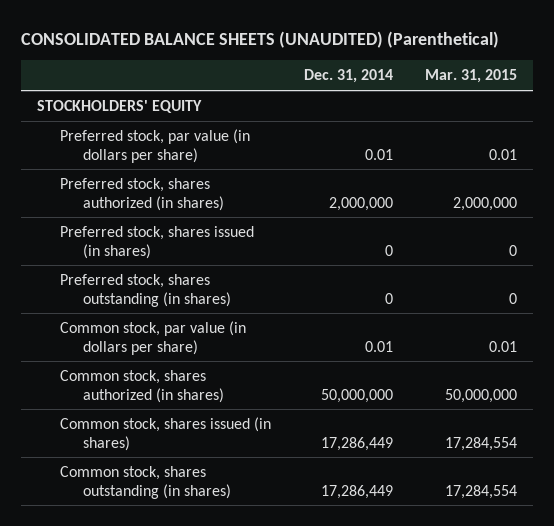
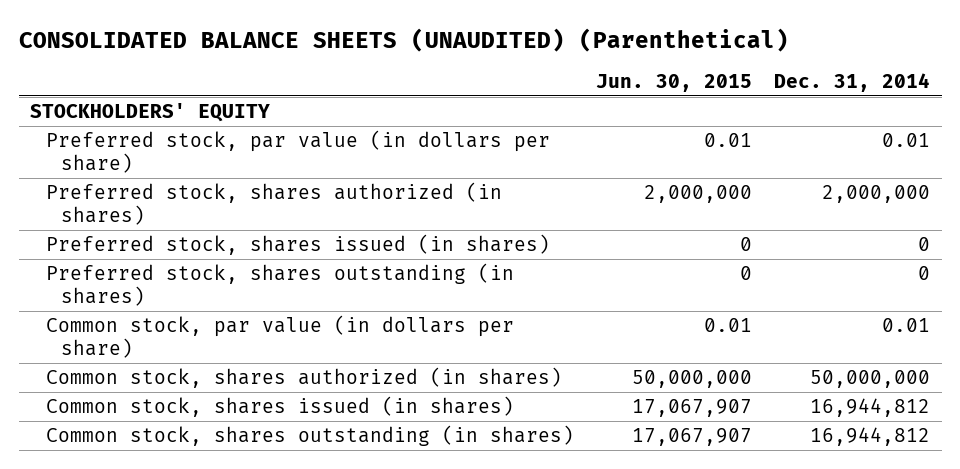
[425,69,518,84] Mar. 31, 2015 -> none
none -> [595,74,752,93] Jun. 30, 2015
[320,436,393,451] 17,286,449 -> [810,398,931,418] 16,944,812
[320,484,393,499] 17,286,449 -> [810,427,931,447] 16,944,812

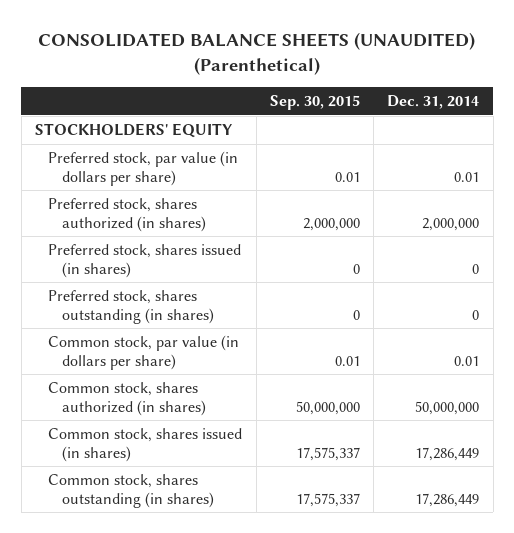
[595,74,752,93] Jun. 30, 2015 -> none
none -> [269,95,360,111] Sep. 30, 2015
[810,398,931,418] 16,944,812 -> [415,446,480,461] 17,286,449
[810,427,931,447] 16,944,812 -> [415,492,480,507] 17,286,449

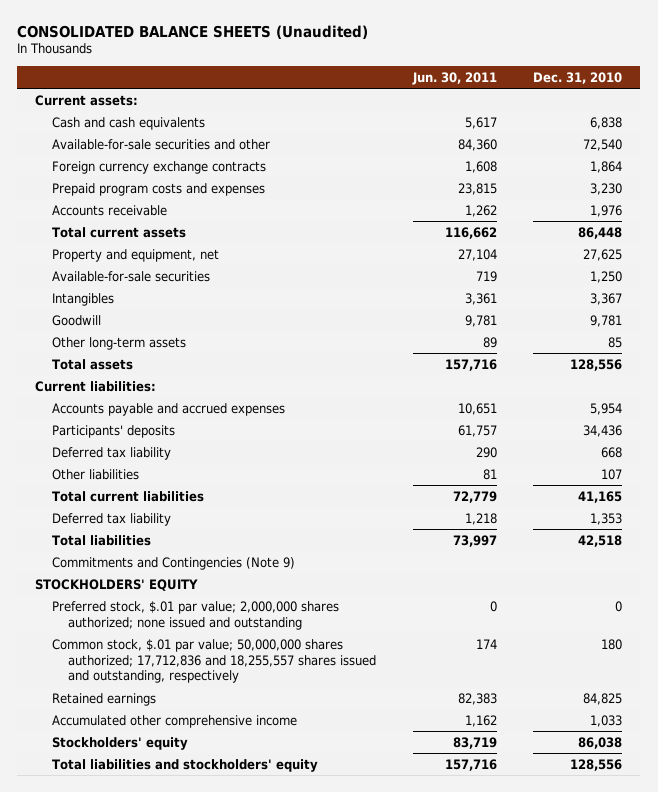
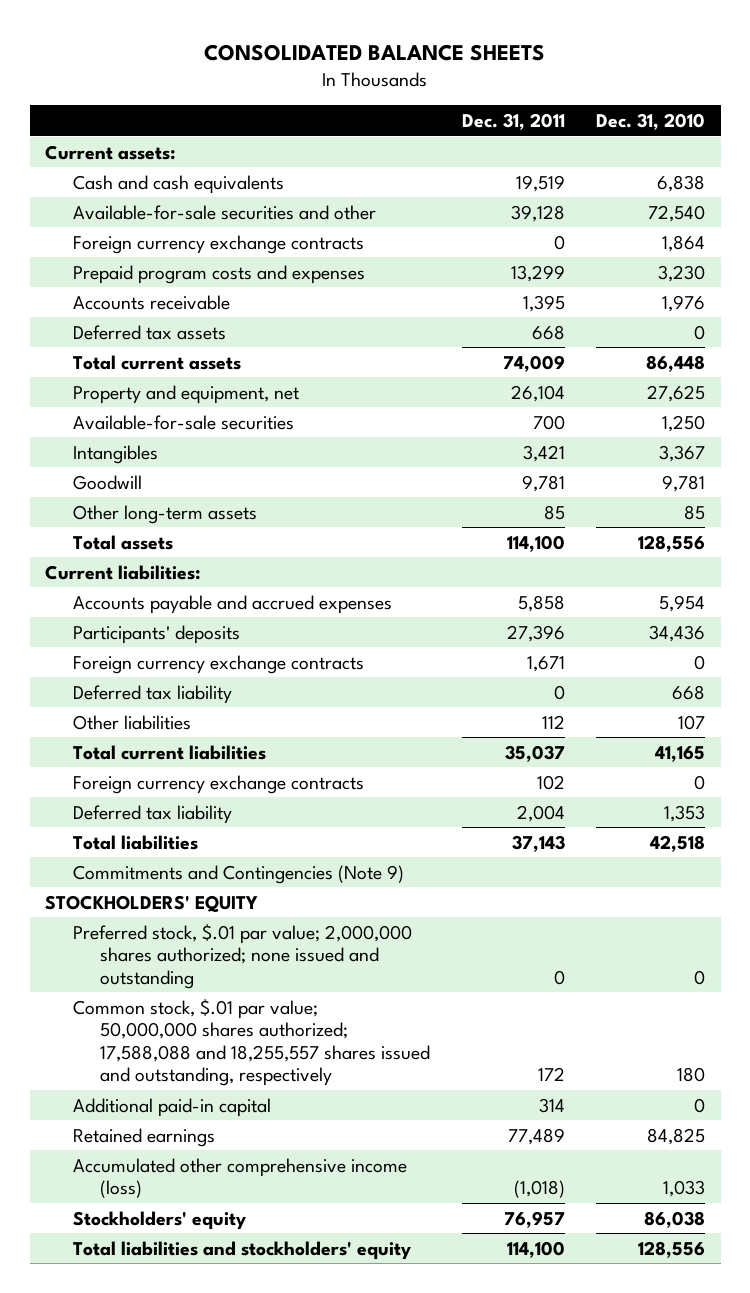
[17,24,369,39] CONSOLIDATED BALANCE SHEETS (Unaudited) -> [204,43,546,61] CONSOLIDATED BALANCE SHEETS
[411,71,497,85] Jun. 30, 2011 -> none
none -> [461,112,565,130] Dec. 31, 2011
none -> [72,324,226,340] Deferred tax assets
none -> [72,654,364,674] Foreign currency exchange contracts
none -> [72,774,364,794] Foreign currency exchange contracts
[51,638,377,684] Common stock, $.01 par value; 50,000,000 shares authorized; 17,712,836 and 18,255,557 shares issued and outstanding, respectively -> [72,998,431,1087] Common stock, $.01 par value; 50,000,000 shares authorized; 17,588,088 and 18,255,557 shares issued and outstanding, respectively
none -> [72,1097,271,1117] Additional paid-in capital
[51,714,297,728] Accumulated other comprehensive income -> [72,1157,407,1199] Accumulated other comprehensive income (loss)

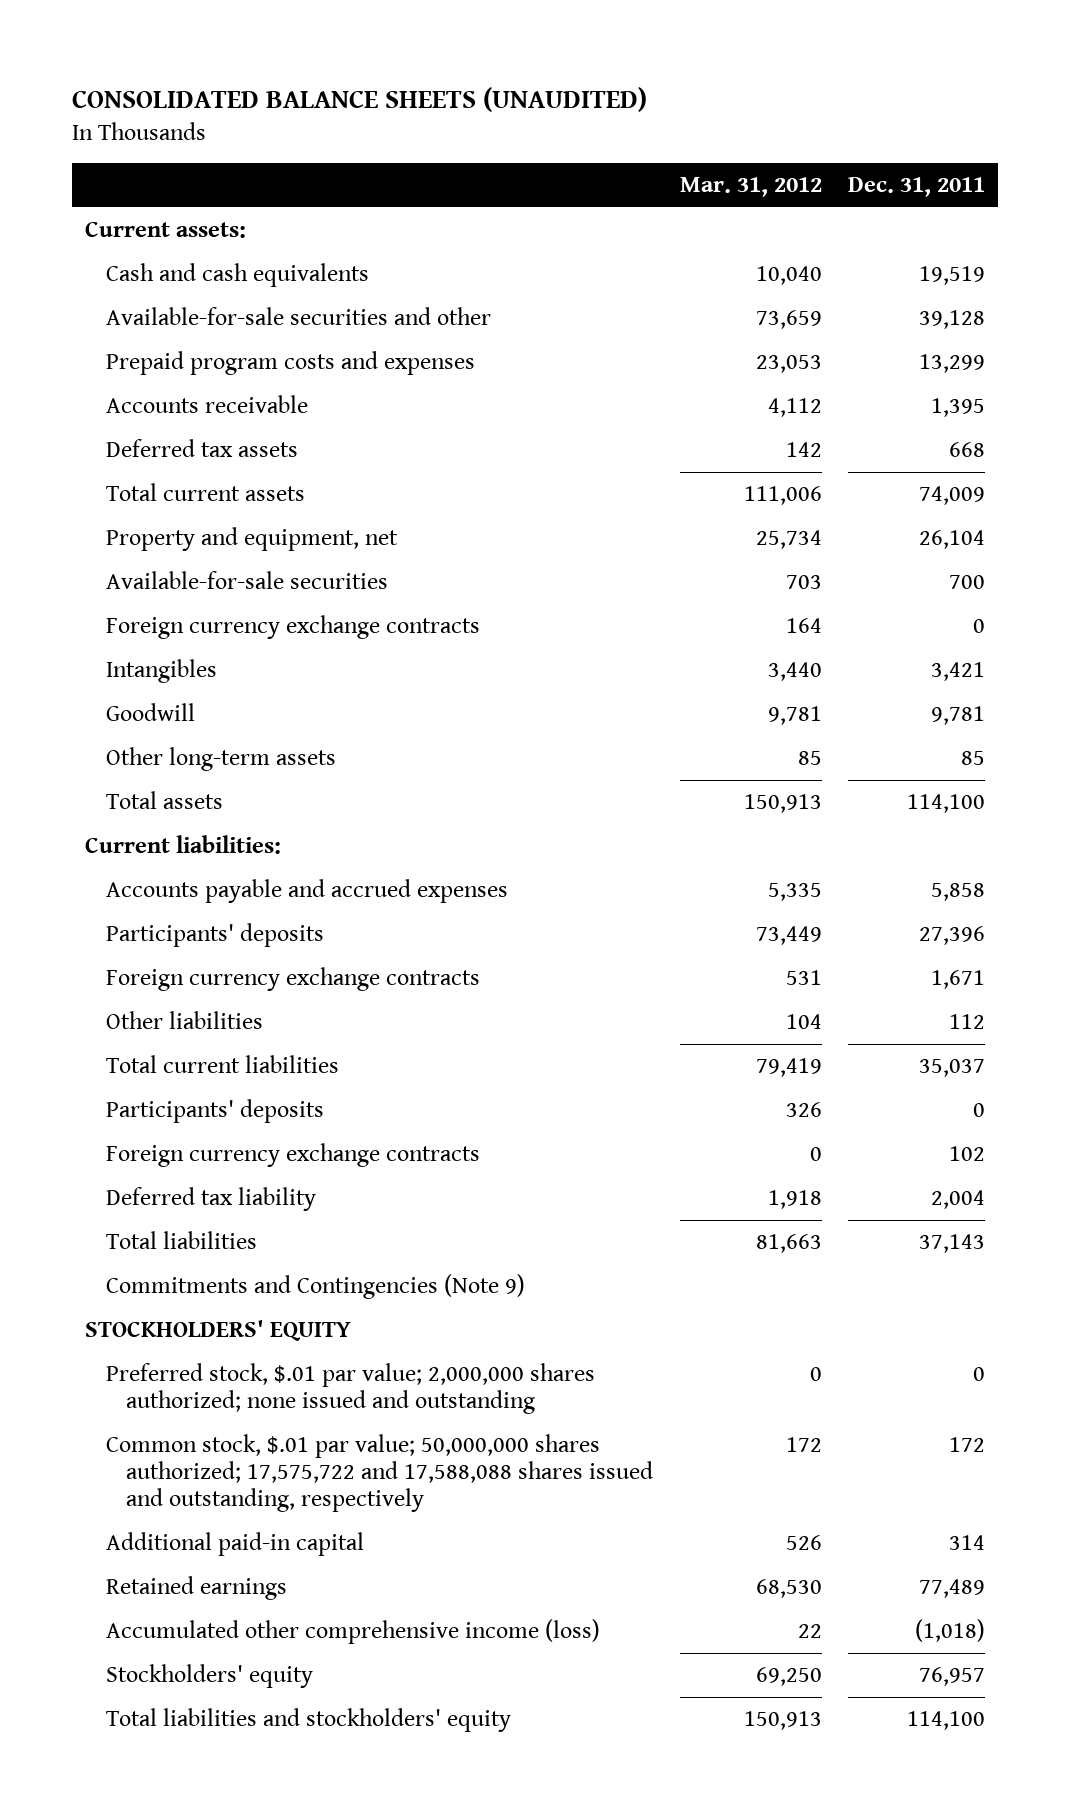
[204,43,546,61] CONSOLIDATED BALANCE SHEETS -> [71,87,647,113] CONSOLIDATED BALANCE SHEETS (UNAUDITED)
[596,112,706,130] Dec. 31, 2010 -> none
none -> [679,177,822,198] Mar. 31, 2012
[72,234,364,254] Foreign currency exchange contracts -> [105,615,480,640] Foreign currency exchange contracts
[72,684,232,704] Deferred tax liability -> none
none -> [105,1099,324,1124] Participants' deposits
[72,998,431,1087] Common stock, $.01 par value; 50,000,000 shares authorized; 17,588,088 and 18,255,557 shares issued and outstanding, respectively -> [105,1434,654,1513] Common stock, $.01 par value; 50,000,000 shares authorized; 17,575,722 and 17,588,088 shares issued and outstanding, respectively

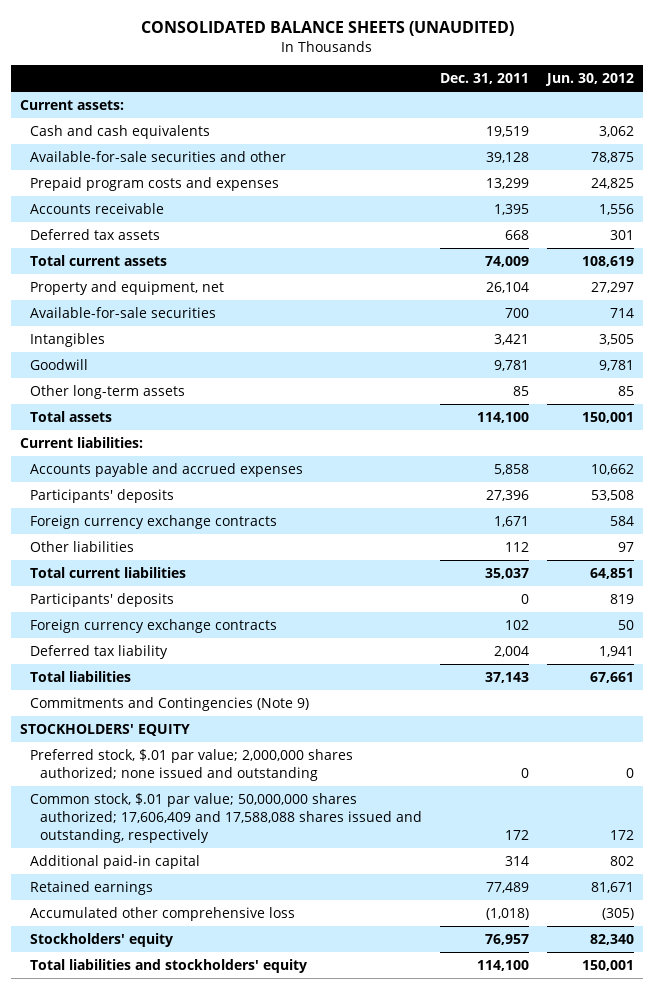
[679,177,822,198] Mar. 31, 2012 -> none
none -> [544,73,634,87] Jun. 30, 2012
[105,615,480,640] Foreign currency exchange contracts -> none
[105,1434,654,1513] Common stock, $.01 par value; 50,000,000 shares authorized; 17,575,722 and 17,588,088 shares issued and outstanding, respectively -> [30,792,422,843] Common stock, $.01 par value; 50,000,000 shares authorized; 17,606,409 and 17,588,088 shares issued and outstanding, respectively
[105,1619,600,1645] Accumulated other comprehensive income (loss) -> [30,906,296,921] Accumulated other comprehensive loss

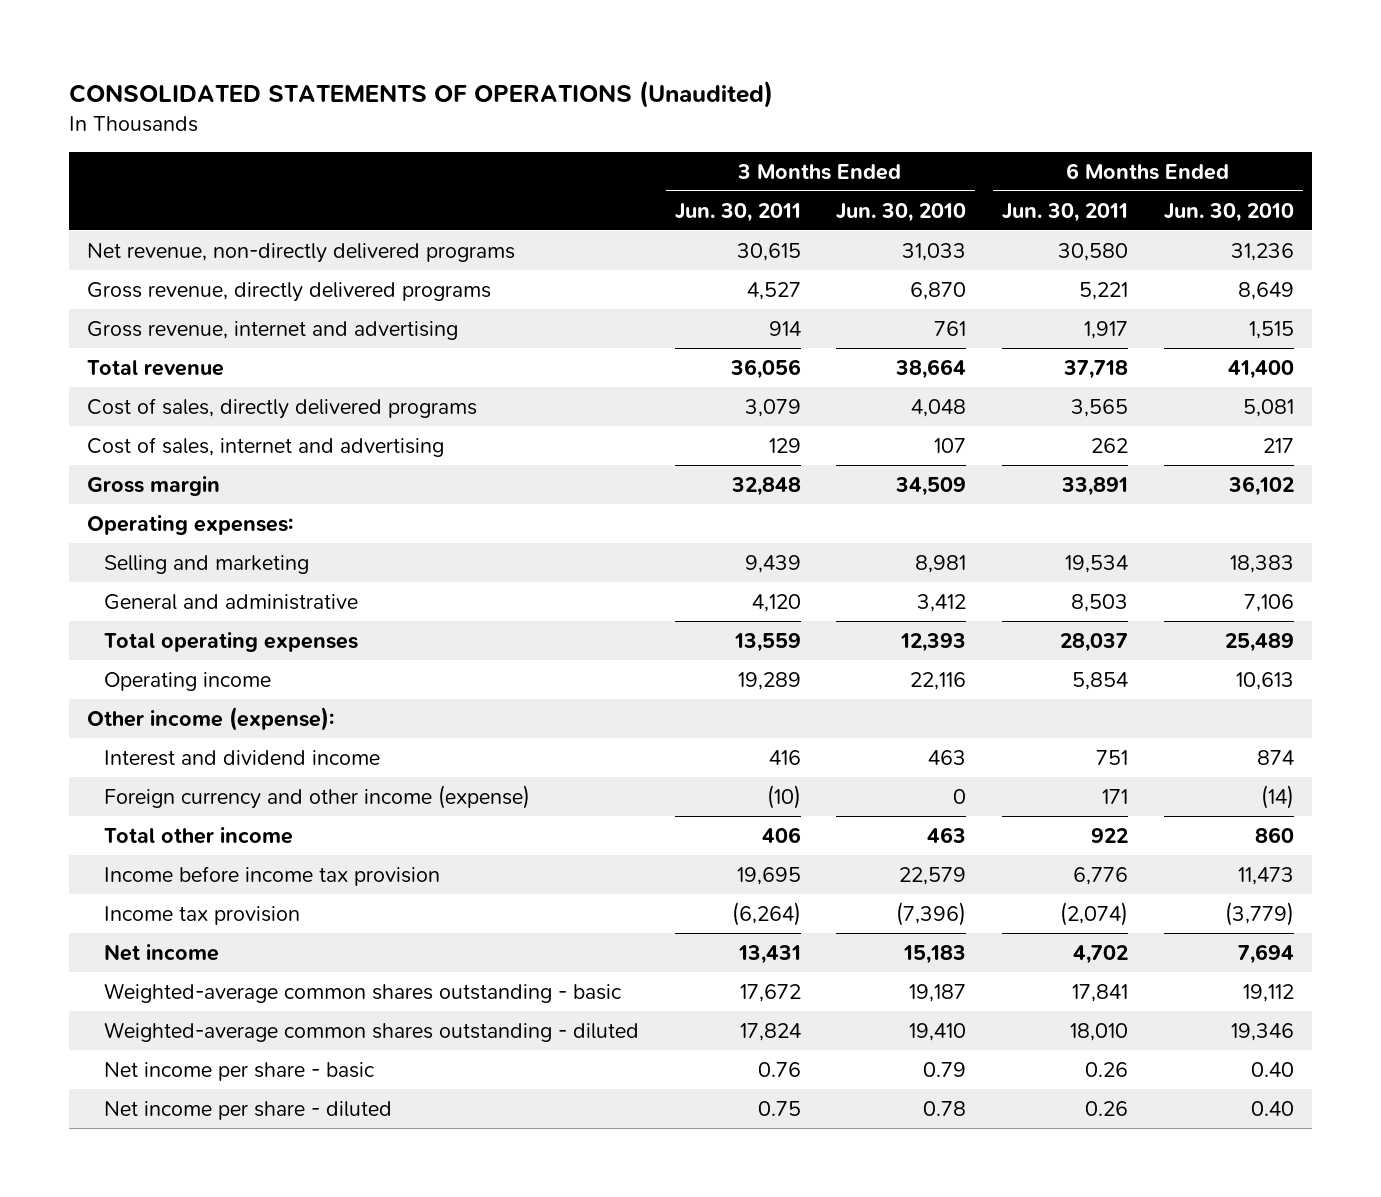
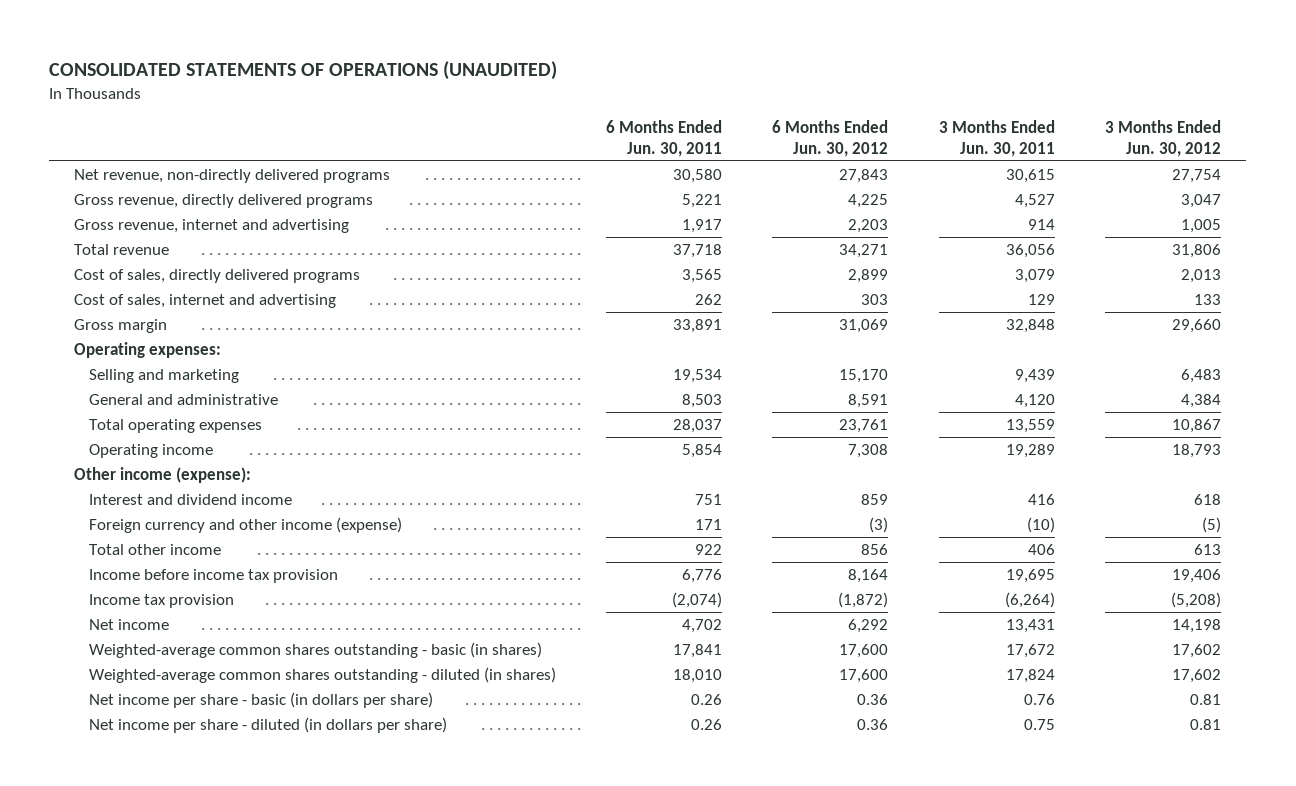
[68,79,773,108] CONSOLIDATED STATEMENTS OF OPERATIONS (Unaudited) -> [49,60,558,80] CONSOLIDATED STATEMENTS OF OPERATIONS (UNAUDITED)
[836,202,967,222] Jun. 30, 2010 -> none
[1164,202,1295,222] Jun. 30, 2010 -> none
none -> [772,120,889,157] 6 Months Ended Jun. 30, 2012
none -> [1105,120,1222,157] 3 Months Ended Jun. 30, 2012
[103,982,622,1003] Weighted-average common shares outstanding - basic -> [88,641,542,658] Weighted-average common shares outstanding - basic (in shares)
[103,1021,639,1042] Weighted-average common shares outstanding - diluted -> [88,666,556,683] Weighted-average common shares outstanding - diluted (in shares)
[103,1061,375,1081] Net income per share - basic -> [88,691,433,708] Net income per share - basic (in dollars per share)
[103,1100,392,1120] Net income per share - diluted -> [88,716,447,733] Net income per share - diluted (in dollars per share)

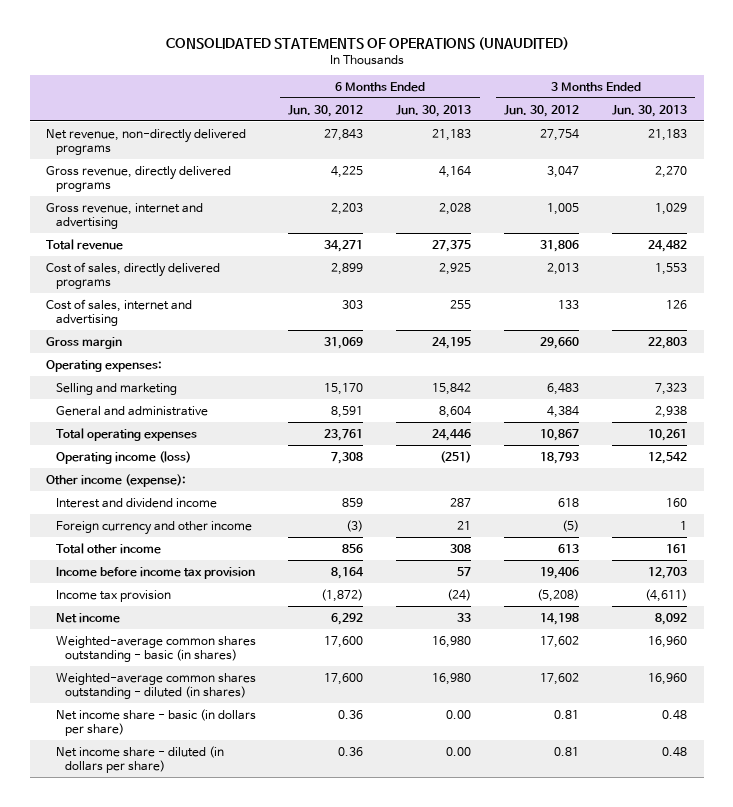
[605,120,722,157] 6 Months Ended Jun. 30, 2011 -> none
[938,120,1055,157] 3 Months Ended Jun. 30, 2011 -> none
none -> [396,104,472,117] Jun. 30, 2013
none -> [612,104,688,117] Jun. 30, 2013
[88,443,213,458] Operating income -> [55,450,191,464] Operating income (loss)
[88,516,402,533] Foreign currency and other income (expense) -> [55,520,252,535] Foreign currency and other income
[88,691,433,708] Net income per share - basic (in dollars per share) -> [55,708,256,736] Net income share - basic (in dollars per share)
[88,716,447,733] Net income per share - diluted (in dollars per share) -> [55,745,224,773] Net income share - diluted (in dollars per share)

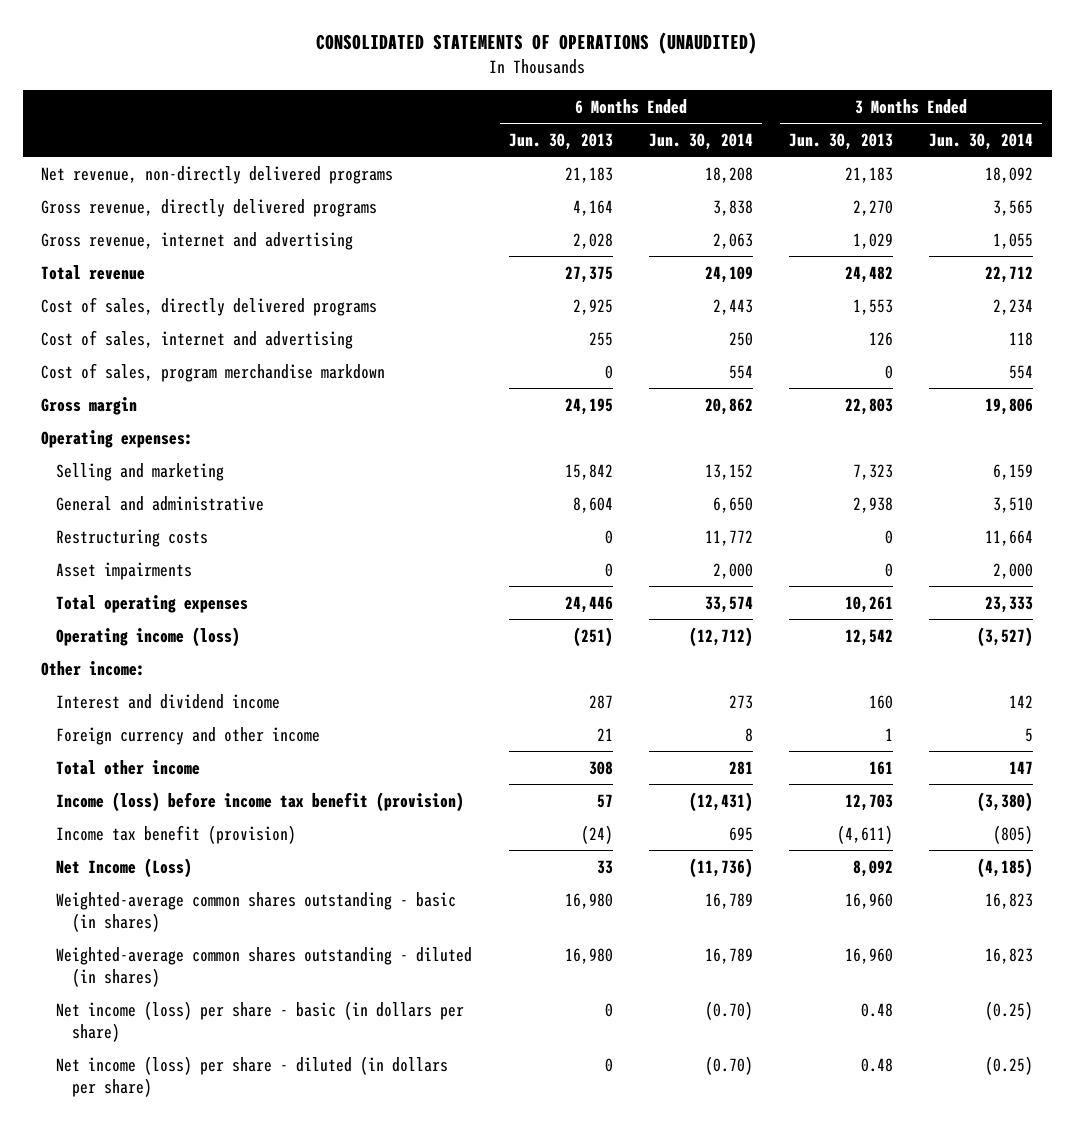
[288,104,364,117] Jun. 30, 2012 -> none
[504,104,580,117] Jun. 30, 2012 -> none
none -> [648,132,753,150] Jun. 30, 2014
none -> [929,132,1034,150] Jun. 30, 2014
none -> [40,362,385,382] Cost of sales, program merchandise markdown
none -> [56,528,209,547] Restructuring costs
none -> [56,561,193,580] Asset impairments
[45,473,186,487] Other income (expense): -> [40,660,145,676] Other income:
[55,566,255,579] Income before income tax provision -> [56,791,465,812] Income (loss) before income tax benefit (provision)
[55,589,171,602] Income tax provision -> [56,824,297,844] Income tax benefit (provision)
[55,612,120,623] Net income -> [56,857,193,878] Net Income (Loss)
[55,708,256,736] Net income share - basic (in dollars per share) -> [56,1000,465,1042] Net income (loss) per share - basic (in dollars per share)
[446,709,472,719] 0.00 -> [604,1002,613,1017] 0
[55,745,224,773] Net income share - diluted (in dollars per share) -> [56,1055,449,1097] Net income (loss) per share - diluted (in dollars per share)
[446,746,472,756] 0.00 -> [604,1057,613,1072] 0

